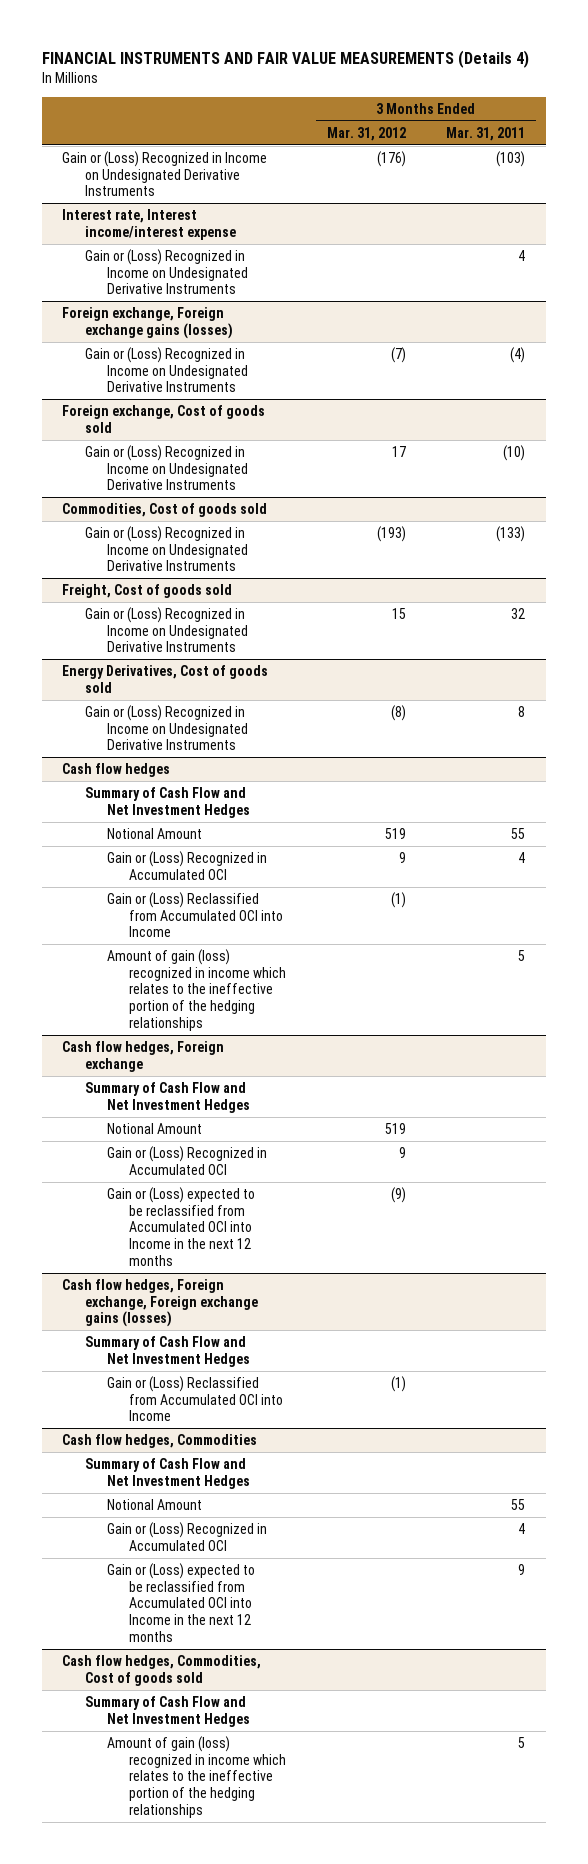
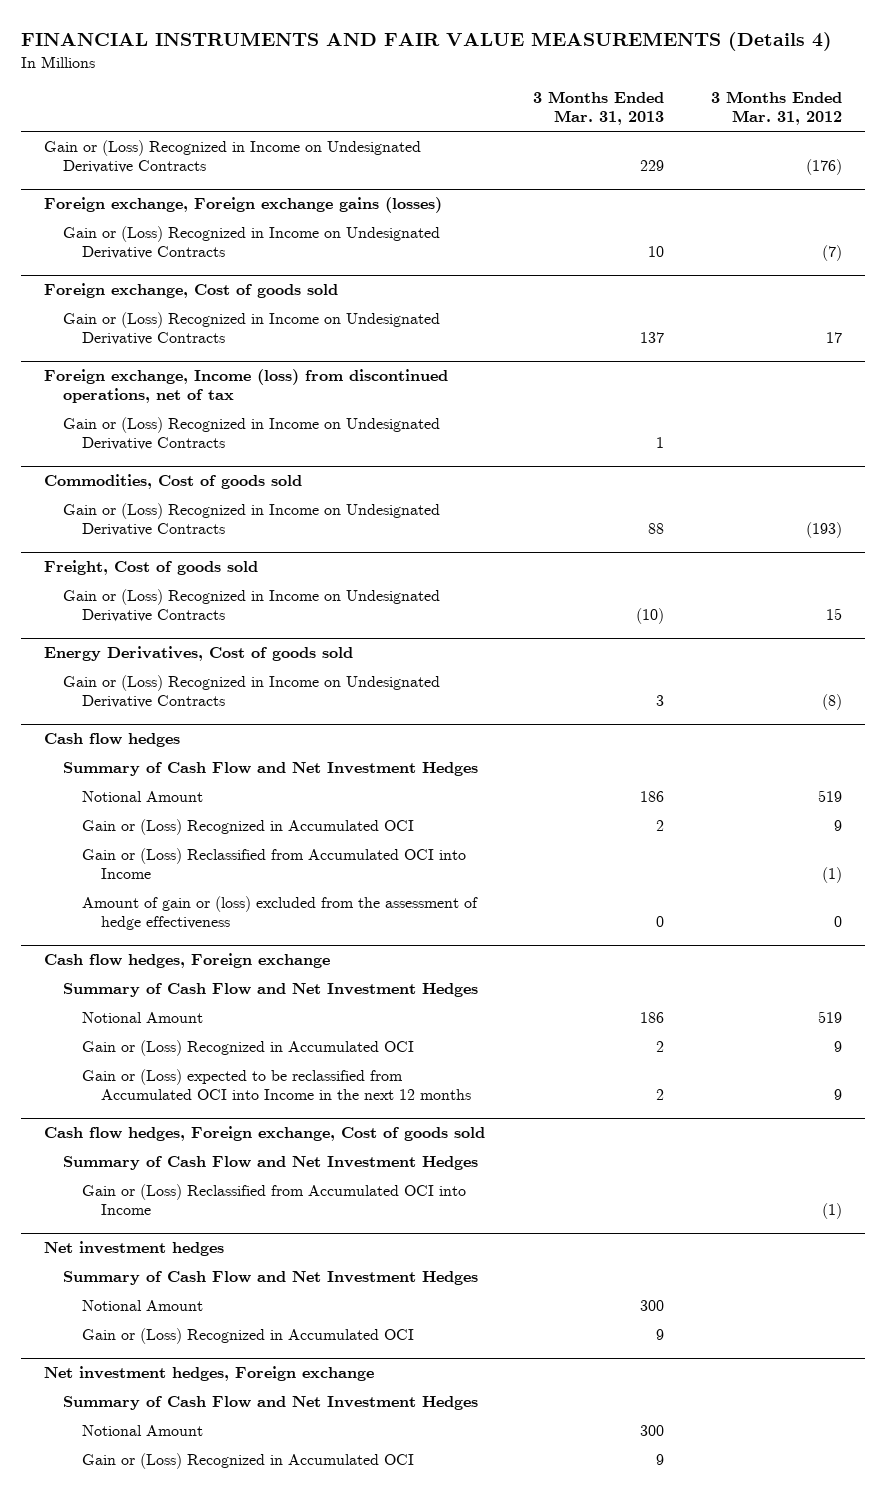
[446,126,526,141] Mar. 31, 2011 -> none
none -> [532,91,664,126] 3 Months Ended Mar. 31, 2013
[62,208,236,240] Interest rate, Interest income/interest expense -> none
[84,248,248,295] Gain or (Loss) Recognized in Income on Undesignated Derivative Instruments -> none
[62,150,268,197] Gain or (Loss) Recognized in Income on Undesignated Derivative Instruments -> [44,139,422,173] Gain or (Loss) Recognized in Income on Undesignated Derivative Contracts
[84,346,248,393] Gain or (Loss) Recognized in Income on Undesignated Derivative Instruments -> [63,225,441,259] Gain or (Loss) Recognized in Income on Undesignated Derivative Contracts
[84,444,248,491] Gain or (Loss) Recognized in Income on Undesignated Derivative Instruments -> [63,311,441,345] Gain or (Loss) Recognized in Income on Undesignated Derivative Contracts
none -> [44,369,449,404] Foreign exchange, Income (loss) from discontinued operations, net of tax
none -> [63,416,441,450] Gain or (Loss) Recognized in Income on Undesignated Derivative Contracts
[84,525,248,572] Gain or (Loss) Recognized in Income on Undesignated Derivative Instruments -> [63,502,441,536] Gain or (Loss) Recognized in Income on Undesignated Derivative Contracts
[84,606,248,653] Gain or (Loss) Recognized in Income on Undesignated Derivative Instruments -> [63,588,441,622] Gain or (Loss) Recognized in Income on Undesignated Derivative Contracts
[84,704,248,751] Gain or (Loss) Recognized in Income on Undesignated Derivative Instruments -> [63,674,441,708] Gain or (Loss) Recognized in Income on Undesignated Derivative Contracts
[106,948,286,1031] Amount of gain (loss) recognized in income which relates to the ineffective portion of the hedging relationships -> none
none -> [82,895,479,930] Amount of gain or (loss) excluded from the assessment of hedge effectiveness
[62,1278,258,1328] Cash flow hedges, Foreign exchange, Foreign exchange gains (losses) -> none
[390,1186,406,1203] (9) -> [833,1088,842,1100] 9
none -> [44,1126,486,1142] Cash flow hedges, Foreign exchange, Cost of goods sold
[62,1433,258,1448] Cash flow hedges, Commodities -> none
none -> [44,1241,225,1257] Net investment hedges
[106,1562,255,1642] Gain or (Loss) expected to be reclassified from Accumulated OCI into Income in the next 12 months -> none
[62,1654,262,1686] Cash flow hedges, Commodities, Cost of goods sold -> none
none -> [44,1366,375,1382] Net investment hedges, Foreign exchange
[106,1735,286,1818] Amount of gain (loss) recognized in income which relates to the ineffective portion of the hedging relationships -> none
none -> [82,1424,204,1436] Notional Amount
none -> [82,1452,415,1469] Gain or (Loss) Recognized in Accumulated OCI

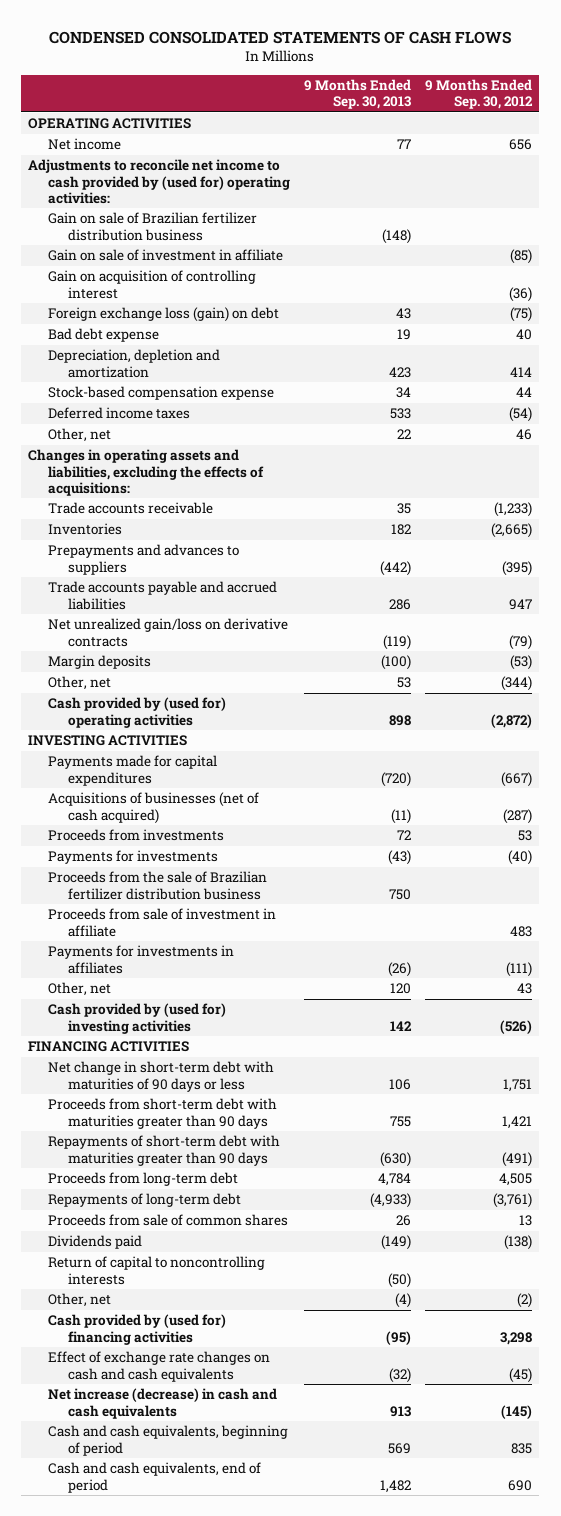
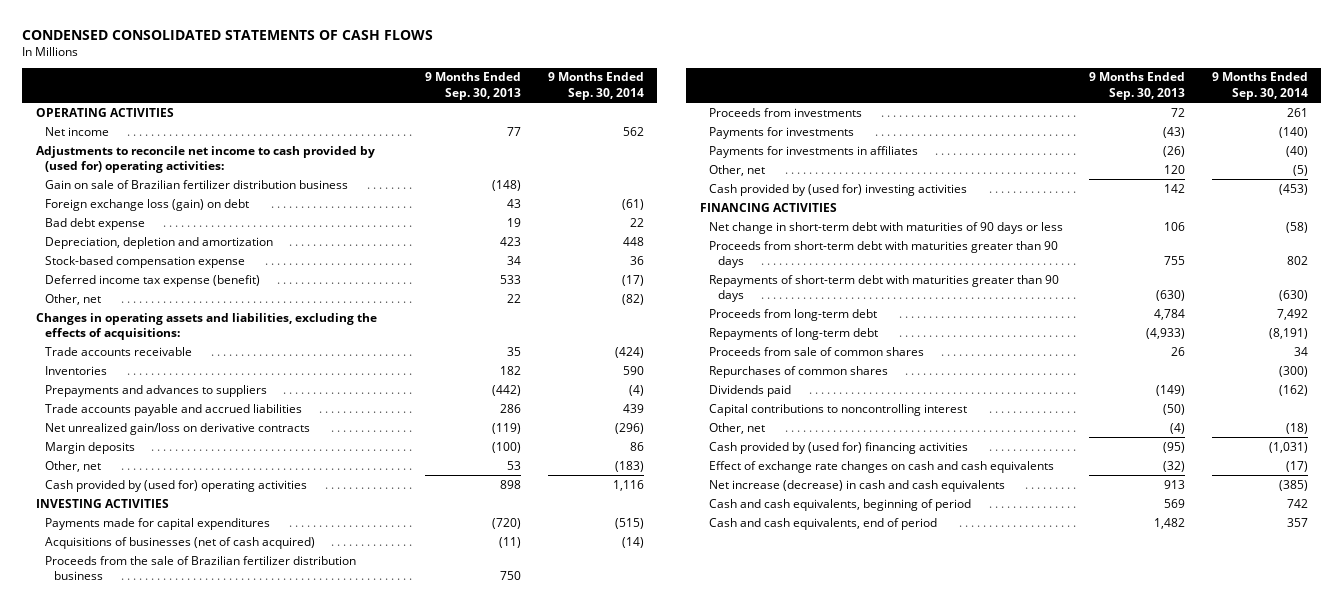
[425,79,534,110] 9 Months Ended Sep. 30, 2012 -> none
none -> [547,72,644,100] 9 Months Ended Sep. 30, 2014
[48,249,284,262] Gain on sale of investment in affiliate -> none
[48,270,257,299] Gain on acquisition of controlling interest -> none
[48,407,191,420] Deferred income taxes -> [44,274,260,287] Deferred income tax expense (benefit)
[48,871,268,900] Proceeds from the sale of Brazilian fertilizer distribution business -> [44,555,356,580] Proceeds from the sale of Brazilian fertilizer distribution business
[48,908,277,937] Proceeds from sale of investment in affiliate -> none
none -> [708,365,888,378] Repurchases of common shares
[48,1256,266,1285] Return of capital to noncontrolling interests -> [708,403,967,416] Capital contributions to noncontrolling interest

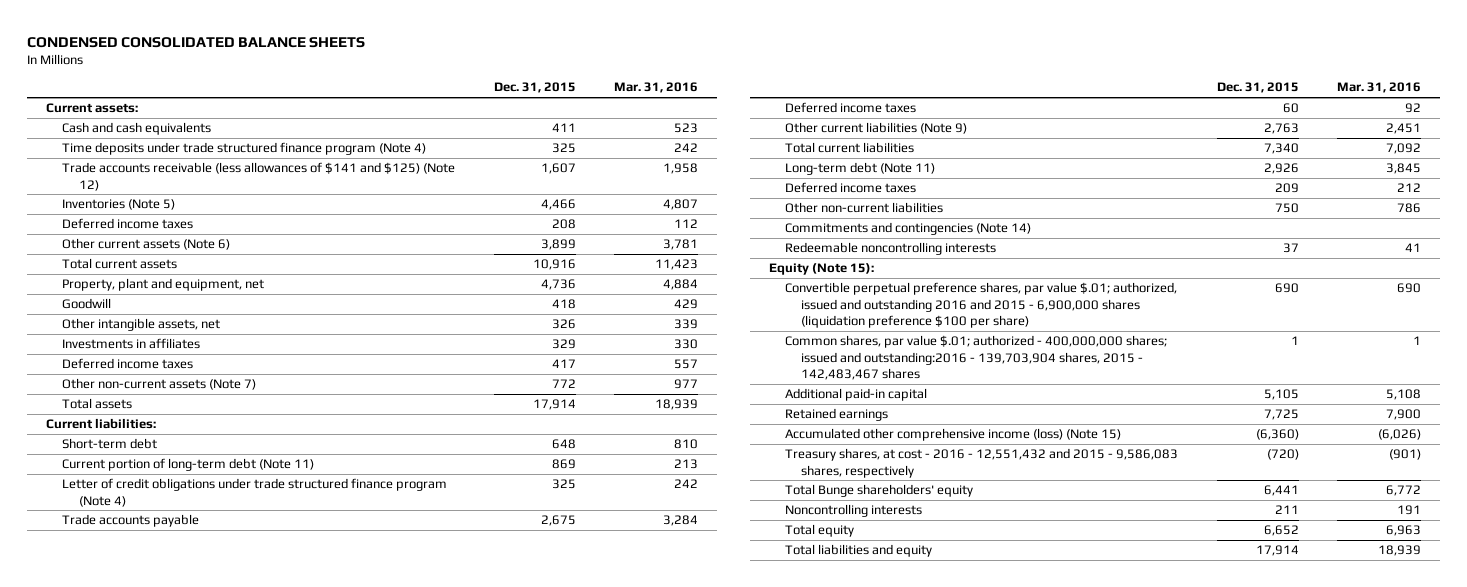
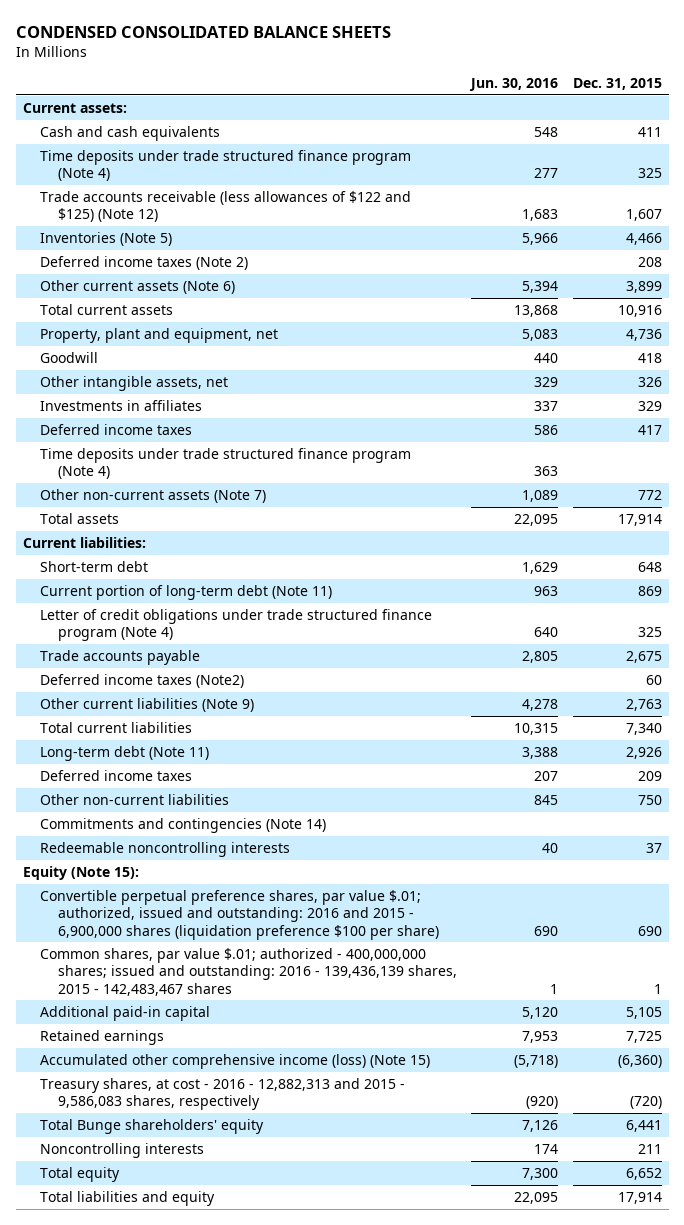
[614,82,699,94] Mar. 31, 2016 -> none
none -> [469,78,559,92] Jun. 30, 2016
[62,162,456,191] Trade accounts receivable (less allowances of $141 and $125) (Note 12) -> [40,190,412,223] Trade accounts receivable (less allowances of $122 and $125) (Note 12)
[62,218,194,230] Deferred income taxes -> [40,255,249,270] Deferred income taxes (Note 2)
none -> [40,447,412,480] Time deposits under trade structured finance program (Note 4)
[785,102,917,114] Deferred income taxes -> [40,673,245,688] Deferred income taxes (Note2)
[785,282,1178,328] Convertible perpetual preference shares, par value $.01; authorized, issued and outstanding 2016 and 2015 - 6,900,000 shares (liquidation preference $100 per share) -> [40,889,439,940] Convertible perpetual preference shares, par value $.01; authorized, issued and outstanding: 2016 and 2015 - 6,900,000 shares (liquidation preference $100 per share)
[785,335,1168,380] Common shares, par value $.01; authorized - 400,000,000 shares; issued and outstanding:2016 - 139,703,904 shares, 2015 - 142,483,467 shares -> [40,947,457,996] Common shares, par value $.01; authorized - 400,000,000 shares; issued and outstanding: 2016 - 139,436,139 shares, 2015 - 142,483,467 shares
[785,448,1179,478] Treasury shares, at cost - 2016 - 12,551,432 and 2015 - 9,586,083 shares, respectively -> [40,1077,406,1111] Treasury shares, at cost - 2016 - 12,882,313 and 2015 - 9,586,083 shares, respectively

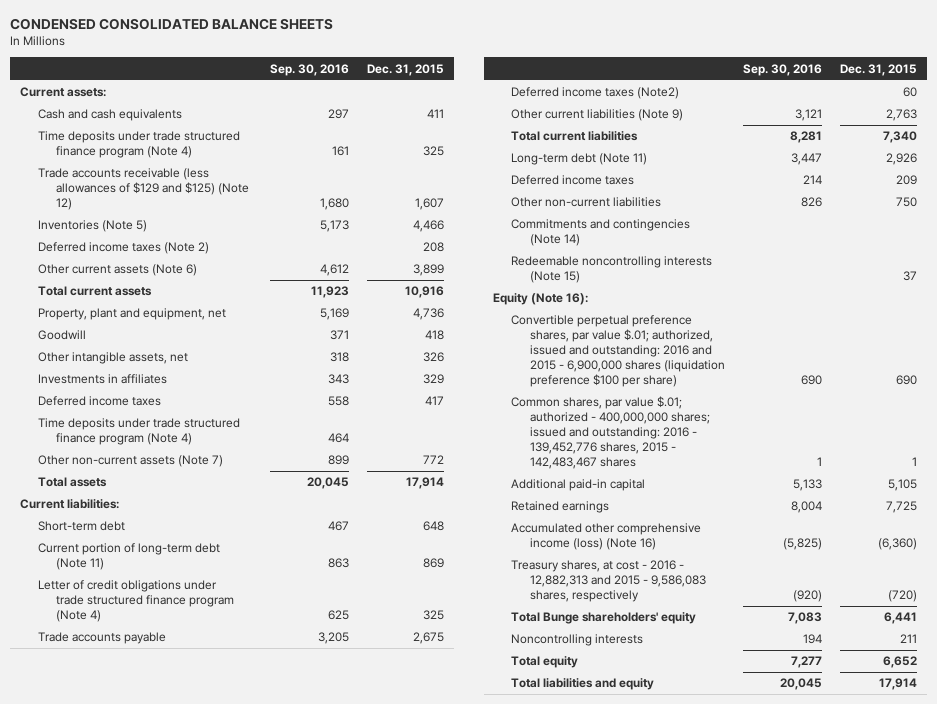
[469,78,559,92] Jun. 30, 2016 -> none
none -> [269,63,349,76] Sep. 30, 2016
[40,190,412,223] Trade accounts receivable (less allowances of $122 and $125) (Note 12) -> [38,168,250,211] Trade accounts receivable (less allowances of $129 and $125) (Note 12)
[40,841,291,857] Redeemable noncontrolling interests -> [511,256,713,284] Redeemable noncontrolling interests (Note 15)
[22,865,139,880] Equity (Note 15): -> [492,293,588,306] Equity (Note 16):
[40,947,457,996] Common shares, par value $.01; authorized - 400,000,000 shares; issued and outstanding: 2016 - 139,436,139 shares, 2015 - 142,483,467 shares -> [511,396,710,469] Common shares, par value $.01; authorized - 400,000,000 shares; issued and outstanding: 2016 - 139,452,776 shares, 2015 - 142,483,467 shares
[40,1053,431,1069] Accumulated other comprehensive income (loss) (Note 15) -> [511,523,702,551] Accumulated other comprehensive income (loss) (Note 16)

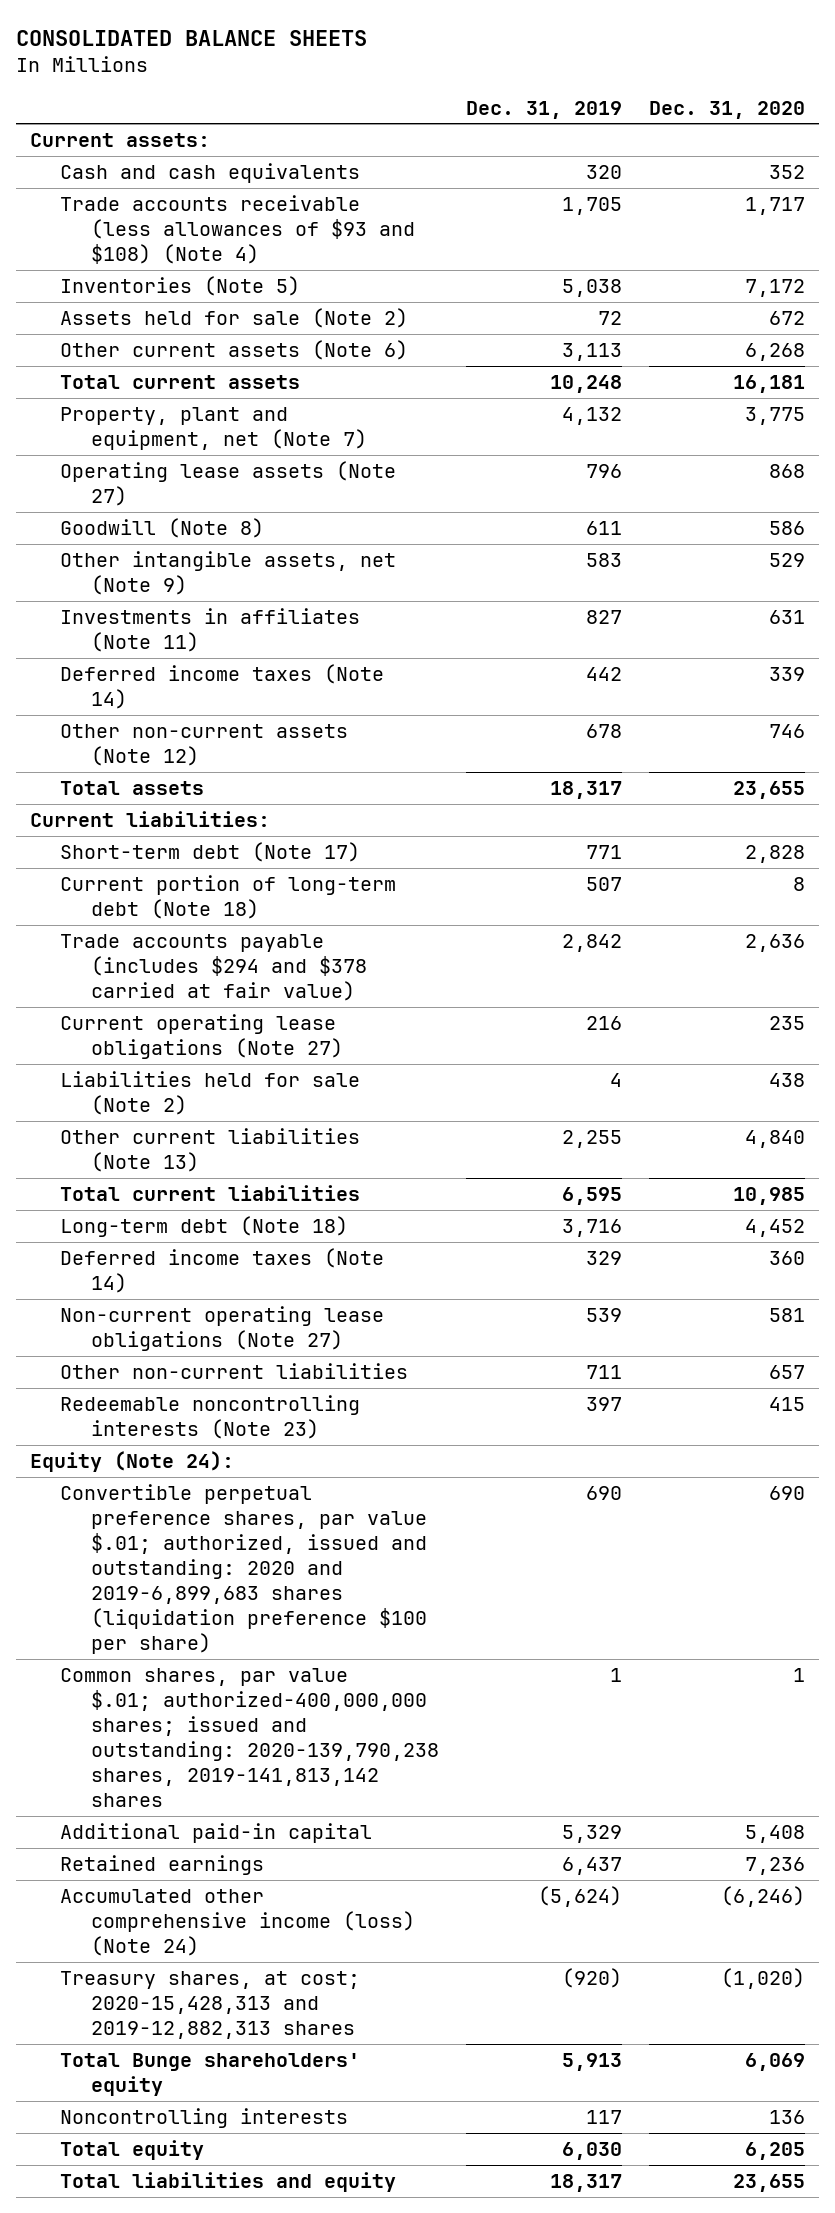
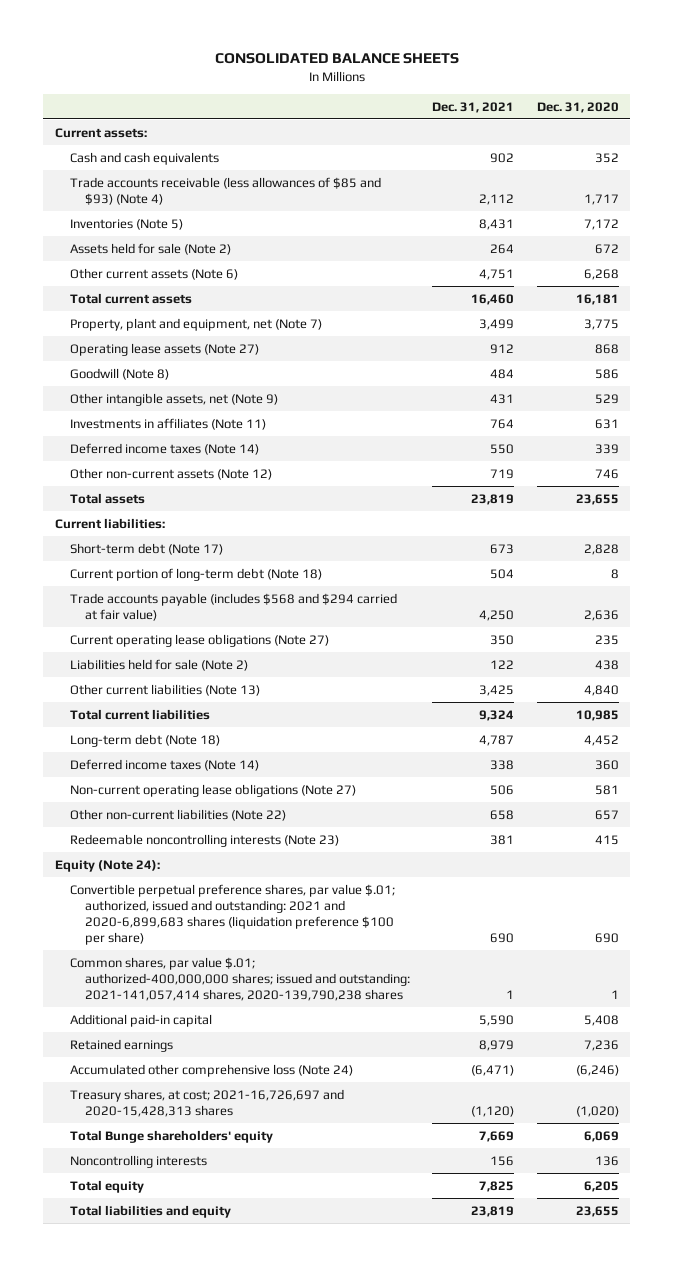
[466,100,623,119] Dec. 31, 2019 -> none
none -> [432,101,515,113] Dec. 31, 2021
[60,194,415,264] Trade accounts receivable (less allowances of $93 and $108) (Note 4) -> [69,176,381,205] Trade accounts receivable (less allowances of $85 and $93) (Note 4)
[60,933,367,1001] Trade accounts payable (includes $294 and $378 carried at fair value) -> [69,592,397,621] Trade accounts payable (includes $568 and $294 carried at fair value)
[60,1362,409,1379] Other non-current liabilities -> [69,808,286,821] Other non-current liabilities (Note 22)
[60,1483,427,1654] Convertible perpetual preference shares, par value $.01; authorized, issued and outstanding: 2020 and 2019-6,899,683 shares (liquidation preference $100 per share) -> [69,883,395,946] Convertible perpetual preference shares, par value $.01; authorized, issued and outstanding: 2021 and 2020-6,899,683 shares (liquidation preference $100 per share)
[60,1667,439,1807] Common shares, par value $.01; authorized-400,000,000 shares; issued and outstanding: 2020-139,790,238 shares, 2019-141,813,142 shares -> [69,956,411,1001] Common shares, par value $.01; authorized-400,000,000 shares; issued and outstanding: 2021-141,057,414 shares, 2020-139,790,238 shares
[60,1888,415,1956] Accumulated other comprehensive income (loss) (Note 24) -> [69,1063,353,1077] Accumulated other comprehensive loss (Note 24)
[60,1970,361,2039] Treasury shares, at cost; 2020-15,428,313 and 2019-12,882,313 shares -> [69,1088,344,1117] Treasury shares, at cost; 2021-16,726,697 and 2020-15,428,313 shares

